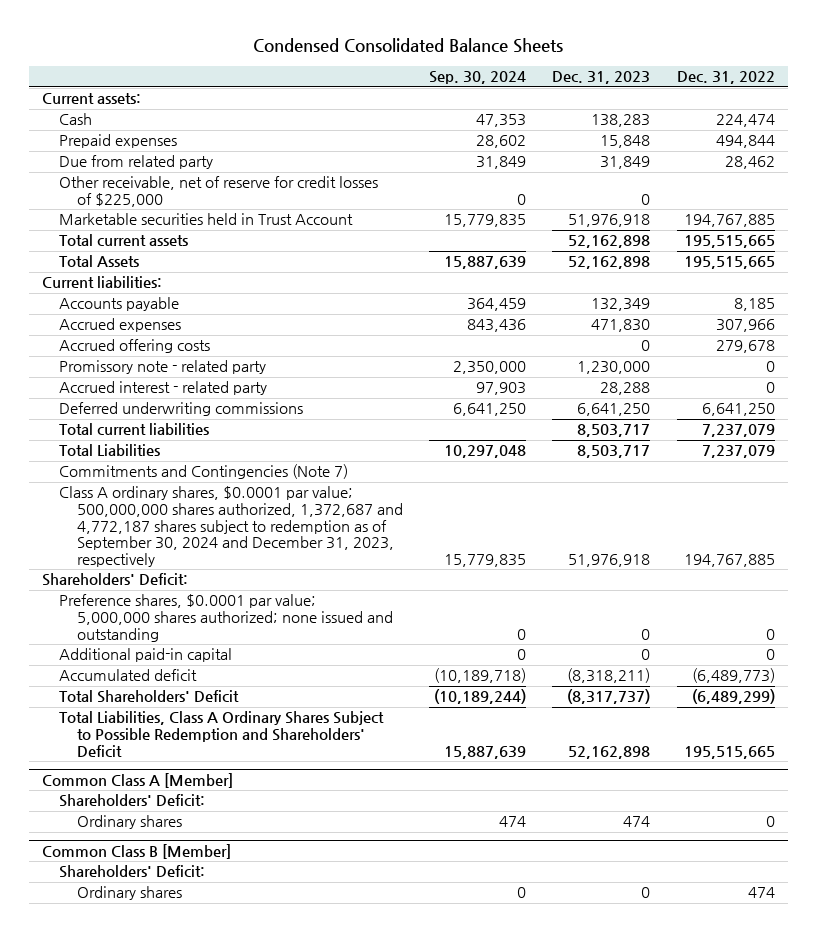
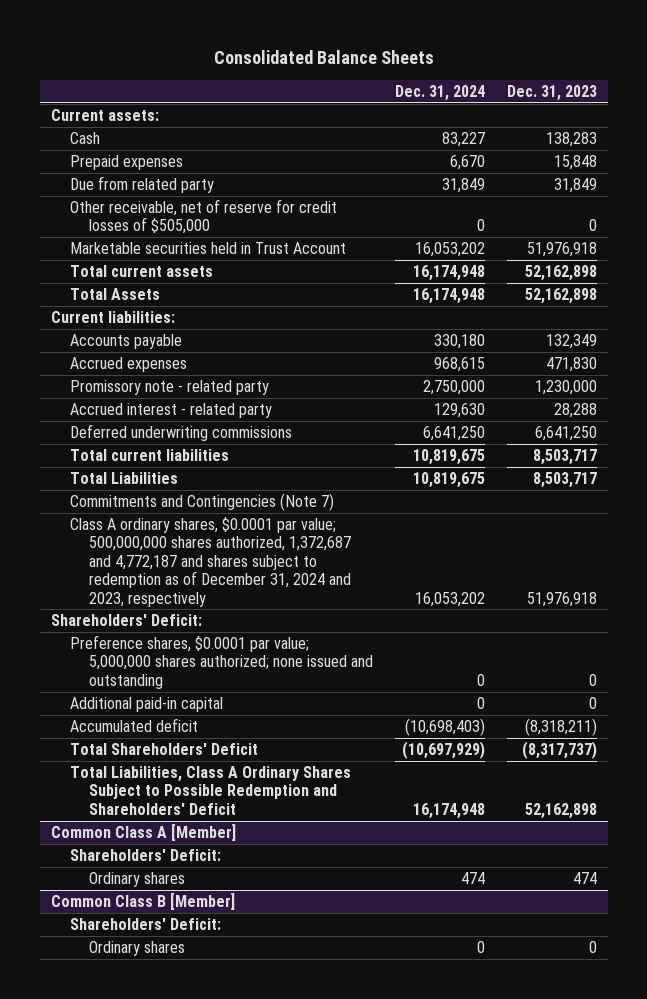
[253,38,564,54] Condensed Consolidated Balance Sheets -> [213,50,434,65] Consolidated Balance Sheets
[429,71,527,85] Sep. 30, 2024 -> none
[676,71,775,85] Dec. 31, 2022 -> none
none -> [394,85,485,102] Dec. 31, 2024
[59,176,379,208] Other receivable, net of reserve for credit losses of $225,000 -> [69,198,337,235] Other receivable, net of reserve for credit losses of $505,000
[59,339,211,354] Accrued offering costs -> none
[59,486,403,568] Class A ordinary shares, $0.0001 par value; 500,000,000 shares authorized, 1,372,687 and 4,772,187 shares subject to redemption as of September 30, 2024 and December 31, 2023, respectively -> [69,516,351,607] Class A ordinary shares, $0.0001 par value; 500,000,000 shares authorized, 1,372,687 and 4,772,187 and shares subject to redemption as of December 31, 2024 and 2023, respectively

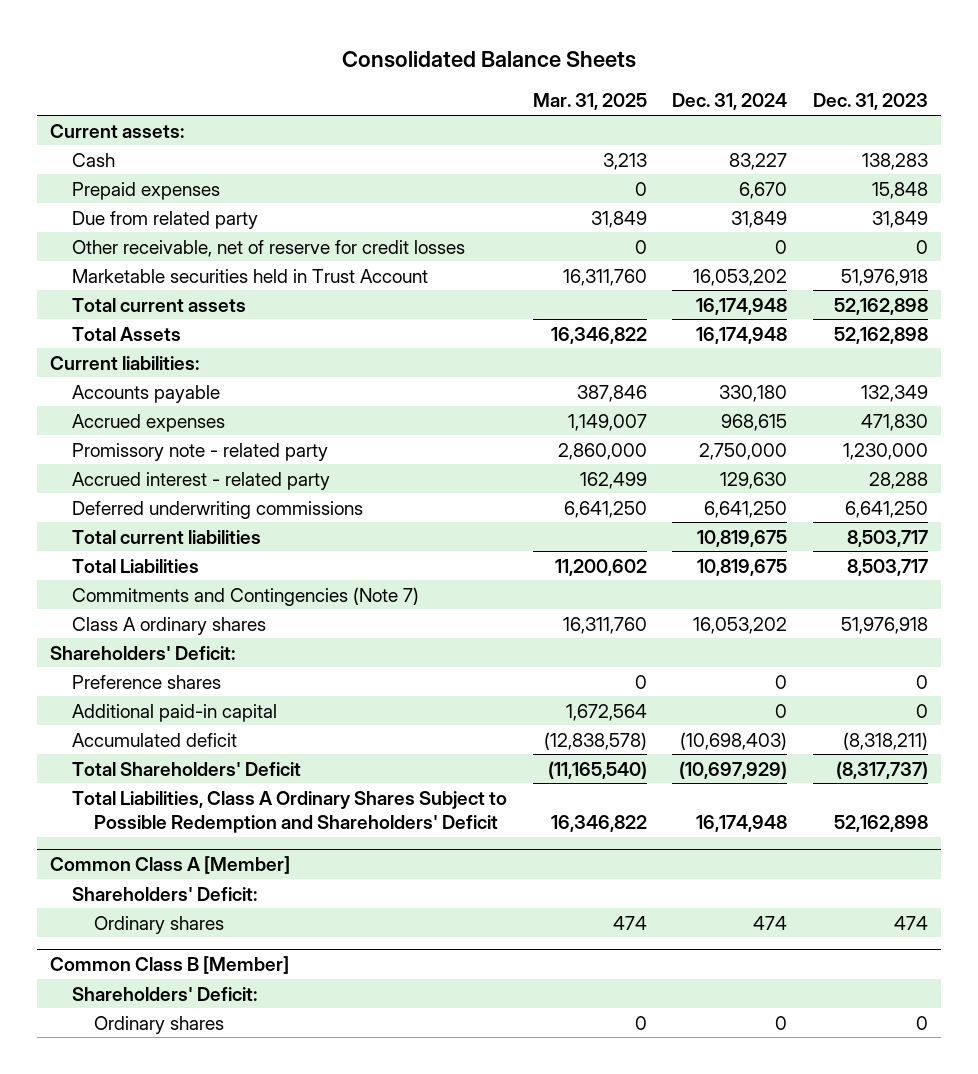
none -> [532,93,647,111] Mar. 31, 2025
[69,198,337,235] Other receivable, net of reserve for credit losses of $505,000 -> [71,239,465,257] Other receivable, net of reserve for credit losses
[69,516,351,607] Class A ordinary shares, $0.0001 par value; 500,000,000 shares authorized, 1,372,687 and 4,772,187 and shares subject to redemption as of December 31, 2024 and 2023, respectively -> [71,616,266,635] Class A ordinary shares
[69,634,373,689] Preference shares, $0.0001 par value; 5,000,000 shares authorized; none issued and outstanding -> [71,674,221,689] Preference shares

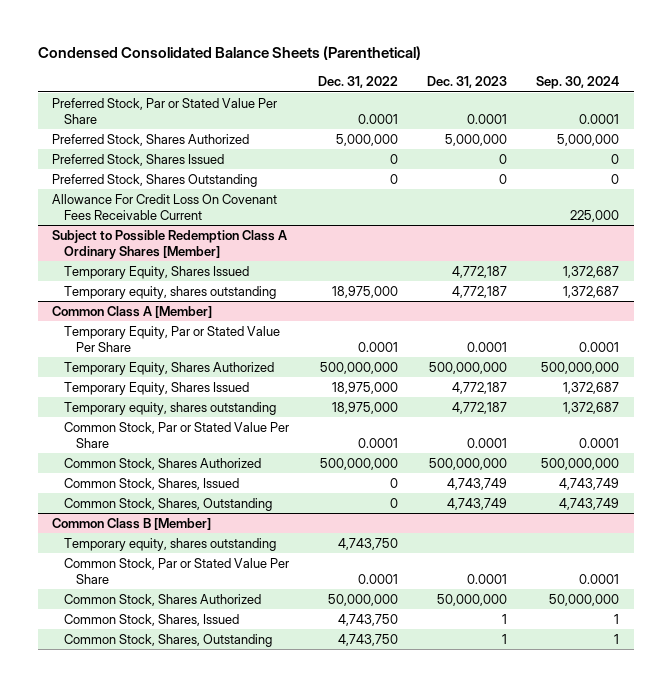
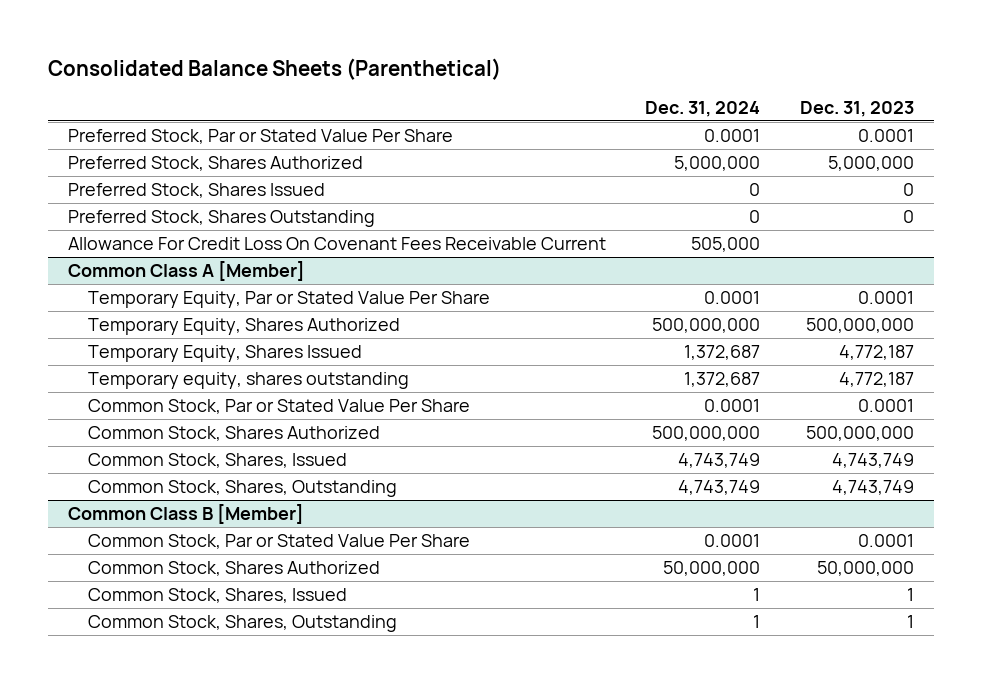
[37,46,421,61] Condensed Consolidated Balance Sheets (Parenthetical) -> [47,57,501,80] Consolidated Balance Sheets (Parenthetical)
[318,76,399,89] Dec. 31, 2022 -> none
[536,76,620,90] Sep. 30, 2024 -> none
none -> [645,100,761,117] Dec. 31, 2024
[52,229,288,259] Subject to Possible Redemption Class A Ordinary Shares [Member] -> none
[63,265,249,279] Temporary Equity, Shares Issued -> none
[63,285,276,299] Temporary equity, shares outstanding -> none
[63,537,276,551] Temporary equity, shares outstanding -> none

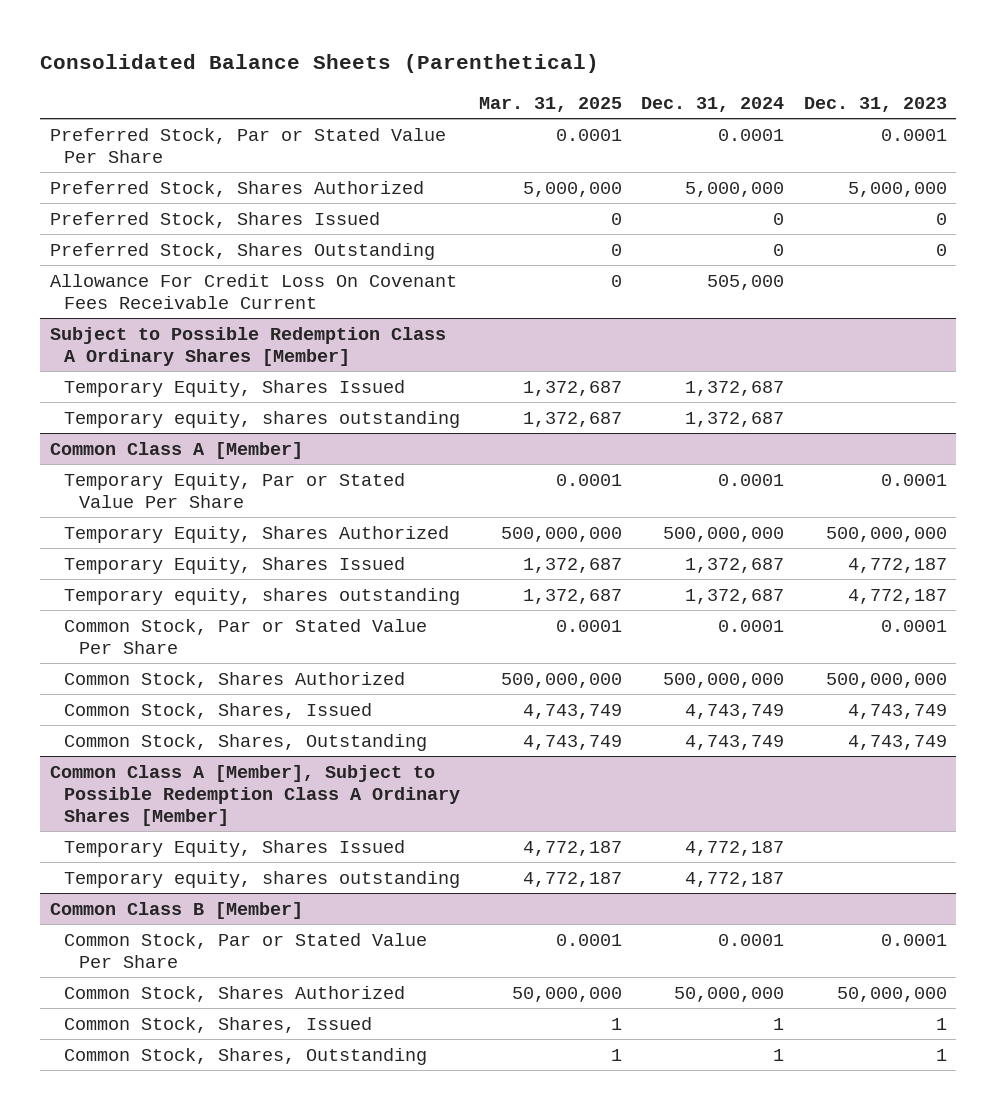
none -> [479,96,623,112] Mar. 31, 2025
none -> [49,326,446,366] Subject to Possible Redemption Class A Ordinary Shares [Member]
none -> [64,379,406,397] Temporary Equity, Shares Issued
none -> [64,410,461,428] Temporary equity, shares outstanding
none -> [49,764,461,826] Common Class A [Member], Subject to Possible Redemption Class A Ordinary Shares [Member]
none -> [64,839,406,857] Temporary Equity, Shares Issued
none -> [64,870,461,888] Temporary equity, shares outstanding

